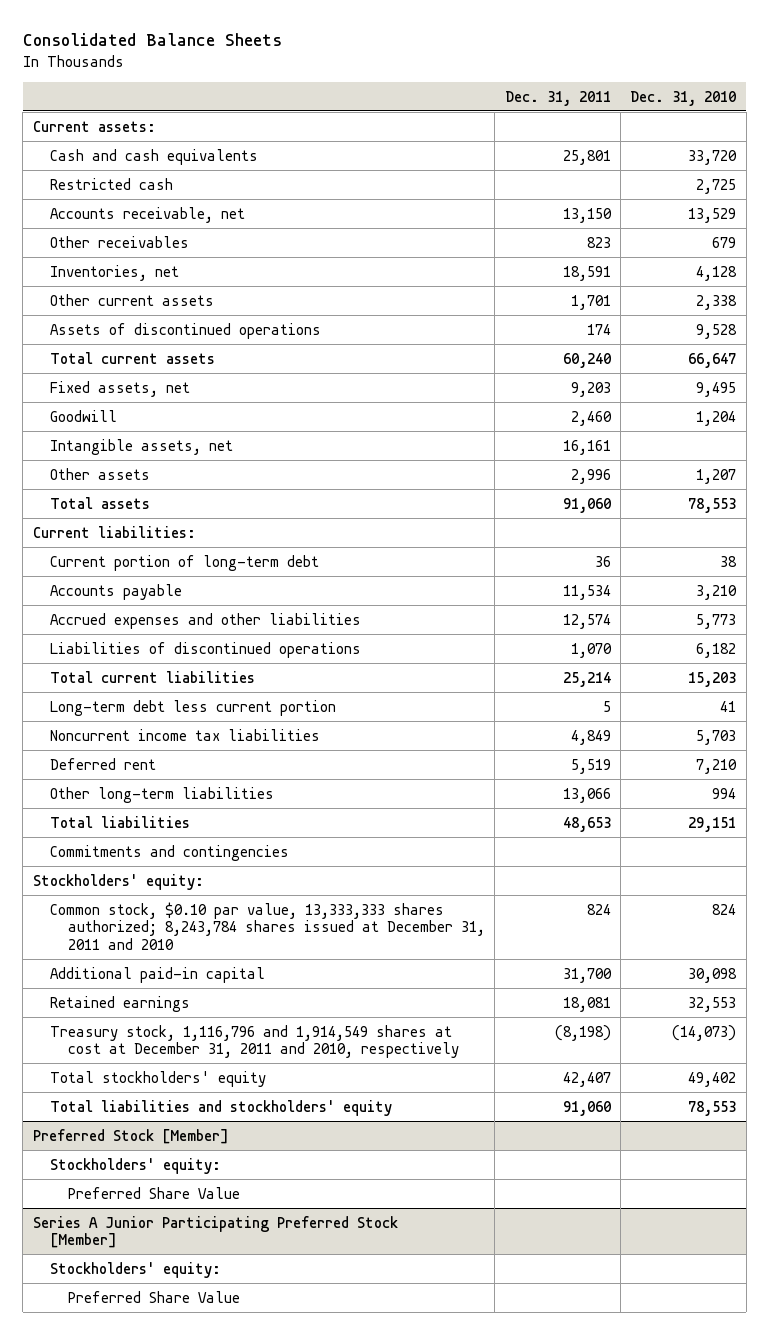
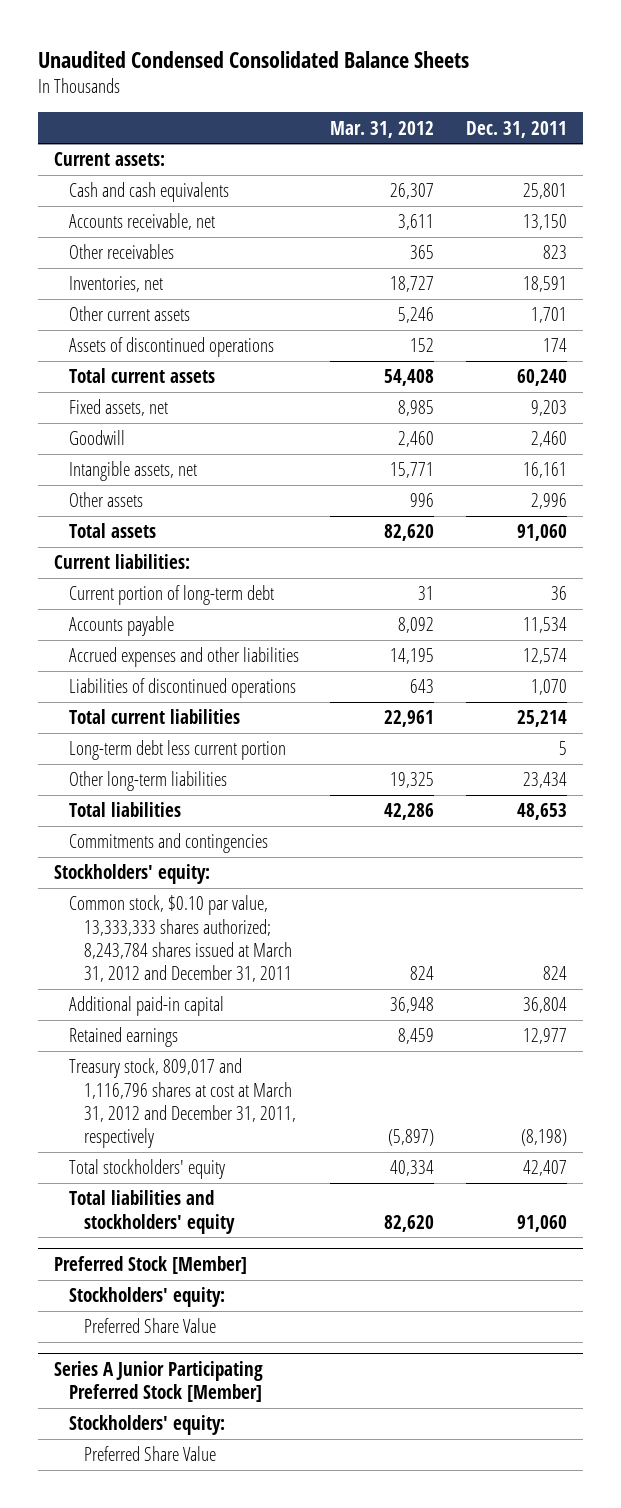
[22,33,282,47] Consolidated Balance Sheets -> [38,50,470,68] Unaudited Condensed Consolidated Balance Sheets
[630,90,737,106] Dec. 31, 2010 -> none
none -> [330,120,435,138] Mar. 31, 2012
[50,177,174,190] Restricted cash -> none
[50,728,321,741] Noncurrent income tax liabilities -> none
[50,757,157,770] Deferred rent -> none
[562,787,611,803] 13,066 -> [522,772,567,789] 23,434
[50,901,486,950] Common stock, $0.10 par value, 13,333,333 shares authorized; 8,243,784 shares issued at December 31, 2011 and 2010 -> [68,895,292,983] Common stock, $0.10 par value, 13,333,333 shares authorized; 8,243,784 shares issued at March 31, 2012 and December 31, 2011
[562,967,612,983] 31,700 -> [522,997,567,1014] 36,804
[562,996,611,1012] 18,081 -> [522,1028,567,1045] 12,977
[50,1024,460,1059] Treasury stock, 1,116,796 and 1,914,549 shares at cost at December 31, 2011 and 2010, respectively -> [68,1058,296,1149] Treasury stock, 809,017 and 1,116,796 shares at cost at March 31, 2012 and December 31, 2011, respectively

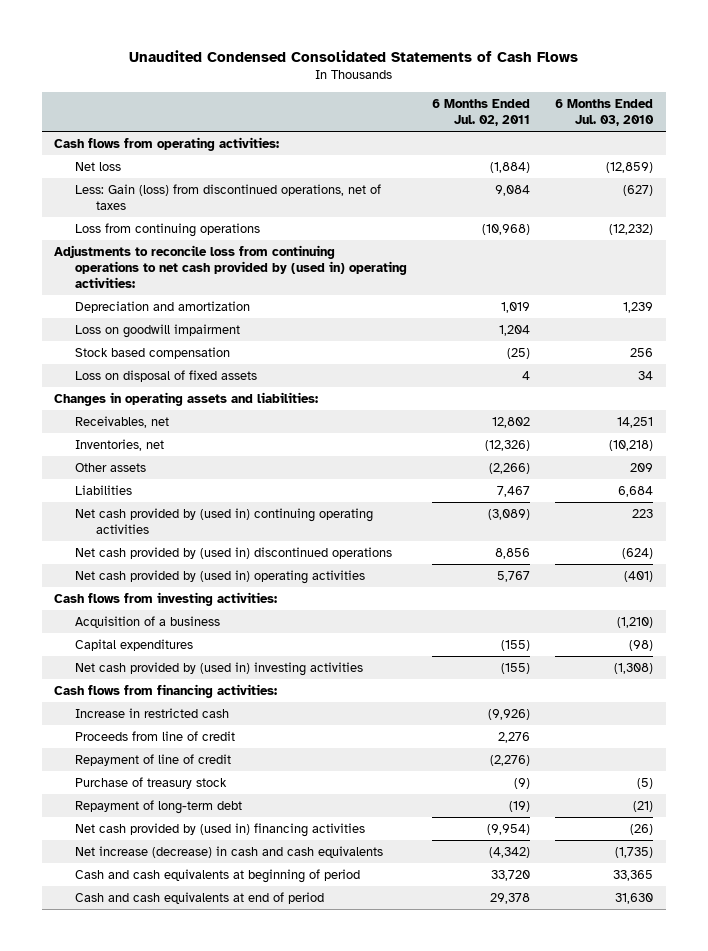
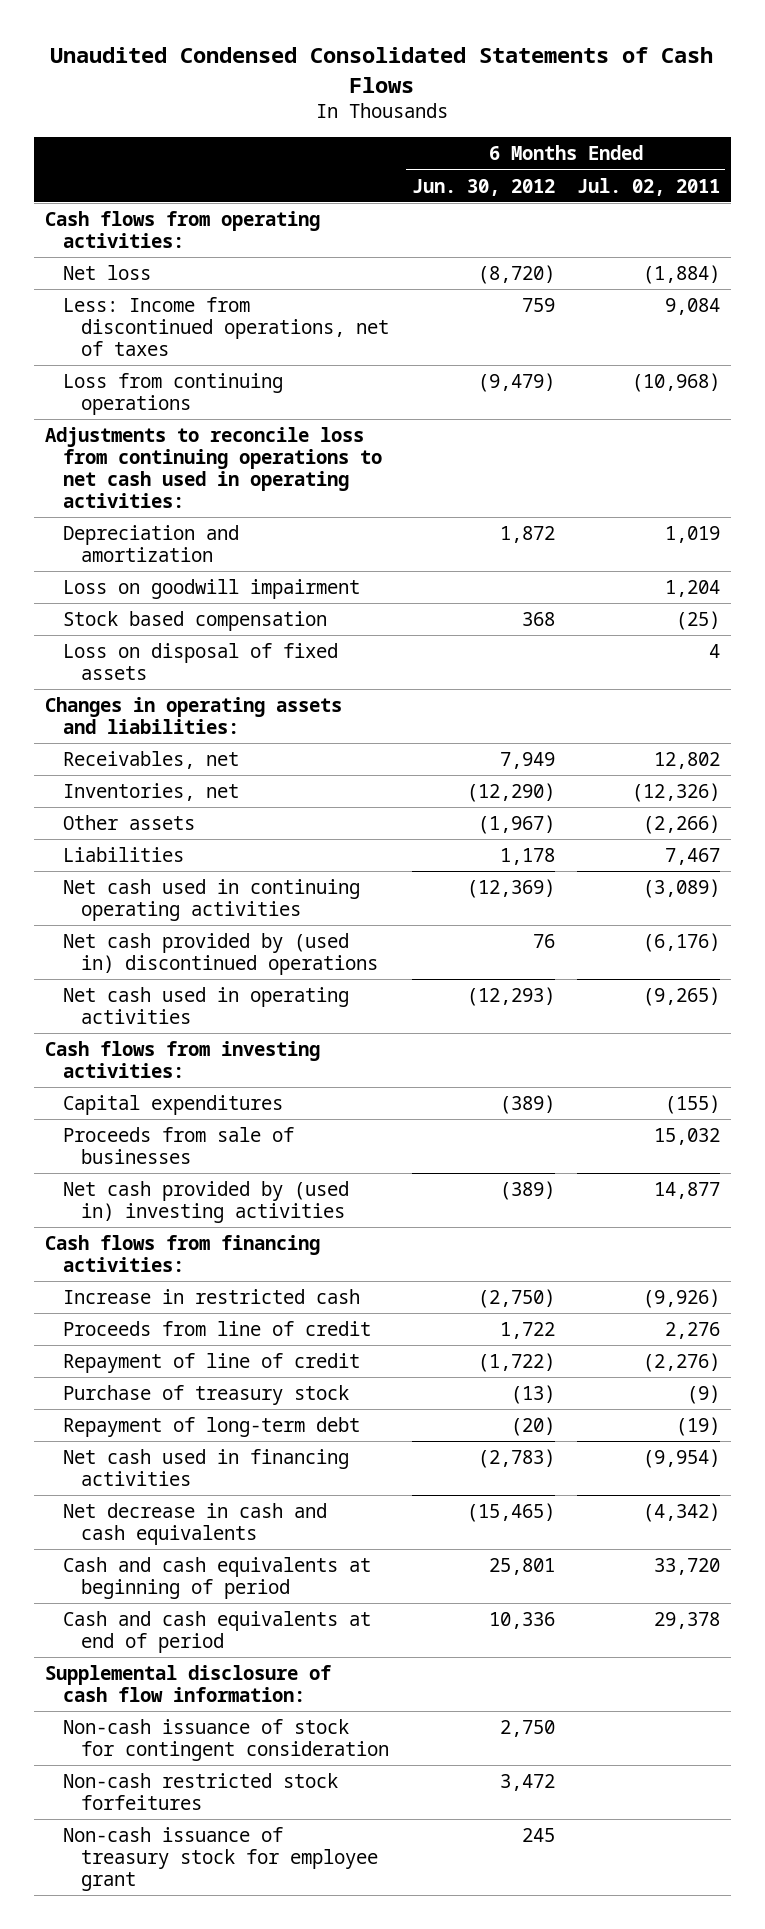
[555,99,655,127] 6 Months Ended Jul. 03, 2010 -> none
none -> [411,178,555,196] Jun. 30, 2012
[75,183,382,210] Less: Gain (loss) from discontinued operations, net of taxes -> [63,296,390,357] Less: Income from discontinued operations, net of taxes
[54,244,408,288] Adjustments to reconcile loss from continuing operations to net cash provided by (used in) operating activities: -> [45,426,383,509] Adjustments to reconcile loss from continuing operations to net cash used in operating activities:
[75,507,374,534] Net cash provided by (used in) continuing operating activities -> [63,878,361,922] Net cash used in continuing operating activities
[495,547,531,559] 8,856 -> [642,932,720,952] (6,176)
[75,569,366,584] Net cash provided by (used in) operating activities -> [63,986,350,1025] Net cash used in operating activities
[497,570,531,582] 5,767 -> [642,986,720,1006] (9,265)
[75,615,221,628] Acquisition of a business -> none
none -> [63,1126,295,1165] Proceeds from sale of businesses
[501,662,531,674] (155) -> [653,1181,720,1199] 14,877
[75,822,366,837] Net cash provided by (used in) financing activities -> [63,1448,350,1487] Net cash used in financing activities
[75,845,384,858] Net increase (decrease) in cash and cash equivalents -> [63,1502,328,1546] Net decrease in cash and cash equivalents
none -> [45,1664,333,1703] Supplemental disclosure of cash flow information:
none -> [63,1718,390,1762] Non-cash issuance of stock for contingent consideration
none -> [63,1772,339,1811] Non-cash restricted stock forfeitures
none -> [63,1826,379,1892] Non-cash issuance of treasury stock for employee grant

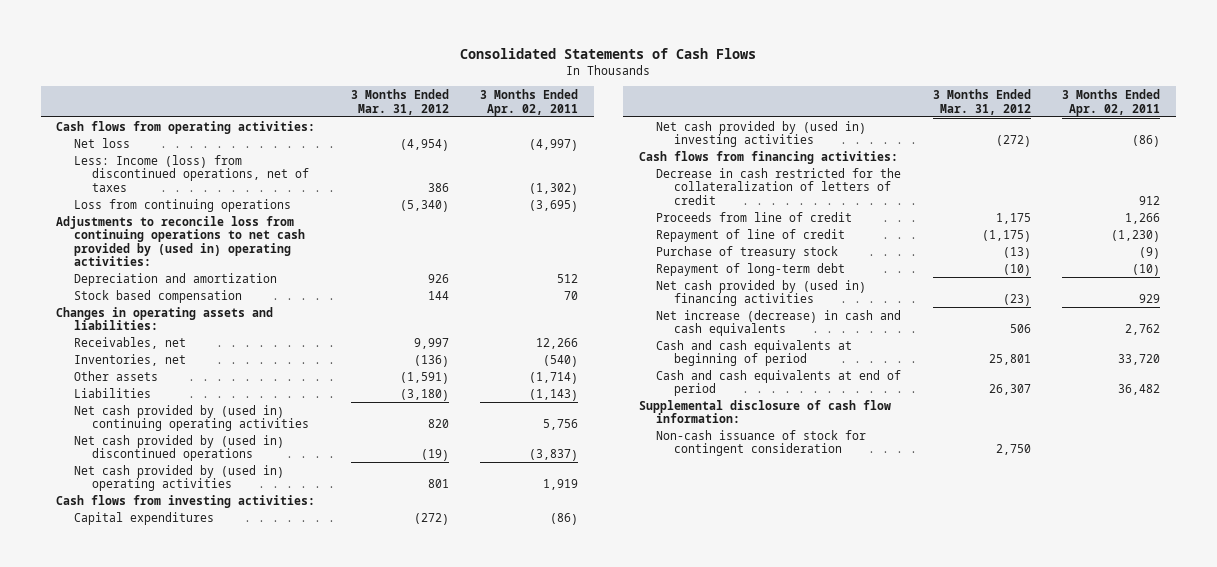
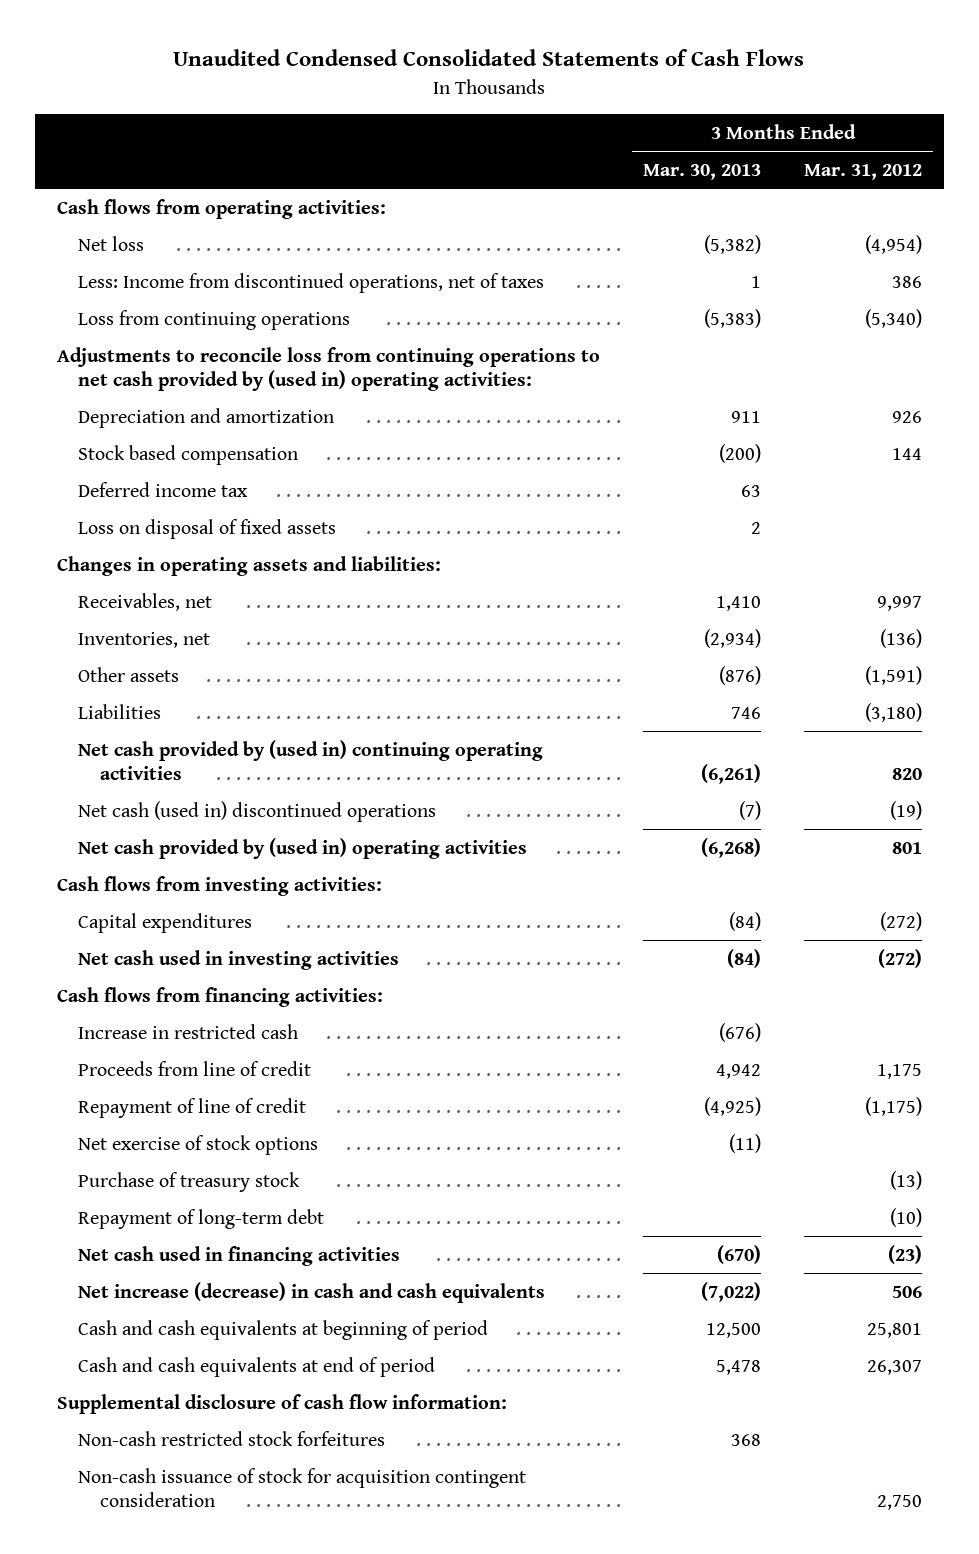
[460,47,757,59] Consolidated Statements of Cash Flows -> [173,49,805,67] Unaudited Condensed Consolidated Statements of Cash Flows
[479,89,578,116] 3 Months Ended Apr. 02, 2011 -> none
none -> [642,163,761,180] Mar. 30, 2013
[74,154,309,192] Less: Income (loss) from discontinued operations, net of taxes -> [78,272,545,293] Less: Income from discontinued operations, net of taxes
none -> [78,481,249,497] Deferred income tax
none -> [78,518,337,539] Loss on disposal of fixed assets
[74,434,285,462] Net cash provided by (used in) discontinued operations -> [78,800,437,822] Net cash (used in) discontinued operations
[656,120,867,148] Net cash provided by (used in) investing activities -> [78,949,400,970] Net cash used in investing activities
[656,167,902,205] Decrease in cash restricted for the collateralization of letters of credit -> [78,1023,299,1039] Increase in restricted cash
none -> [78,1134,319,1155] Net exercise of stock options
[656,279,867,307] Net cash provided by (used in) financing activities -> [78,1245,401,1266] Net cash used in financing activities
none -> [78,1430,386,1446] Non-cash restricted stock forfeitures
[656,429,867,457] Non-cash issuance of stock for contingent consideration -> [78,1467,527,1507] Non-cash issuance of stock for acquisition contingent consideration

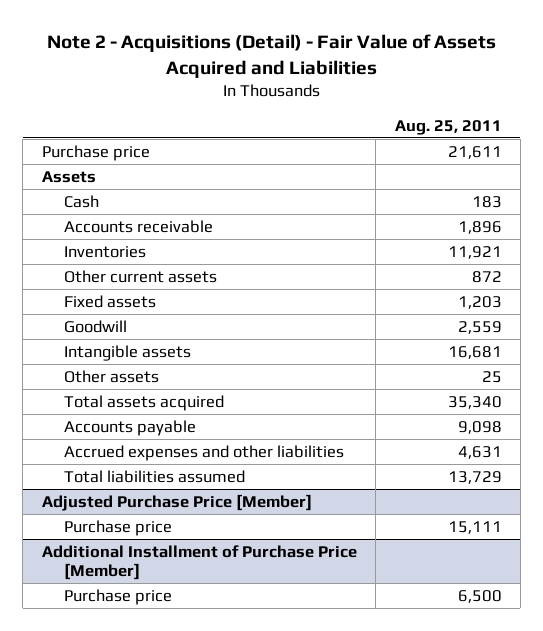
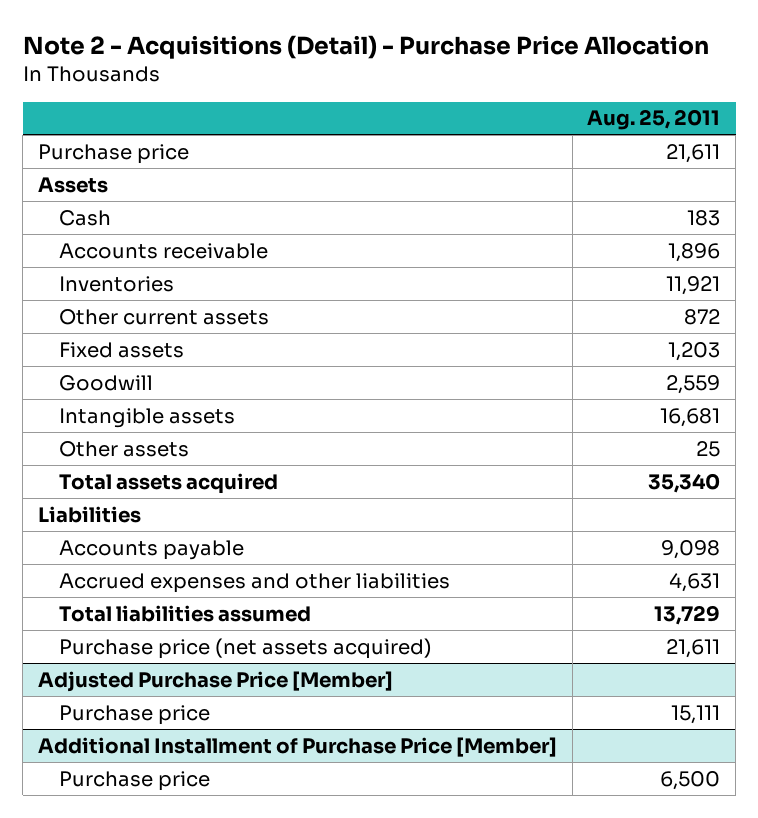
[46,34,496,78] Note 2 - Acquisitions (Detail) - Fair Value of Assets Acquired and Liabilities -> [22,34,709,59] Note 2 - Acquisitions (Detail) - Purchase Price Allocation
none -> [37,505,141,523] Liabilities
none -> [58,637,432,659] Purchase price (net assets acquired)

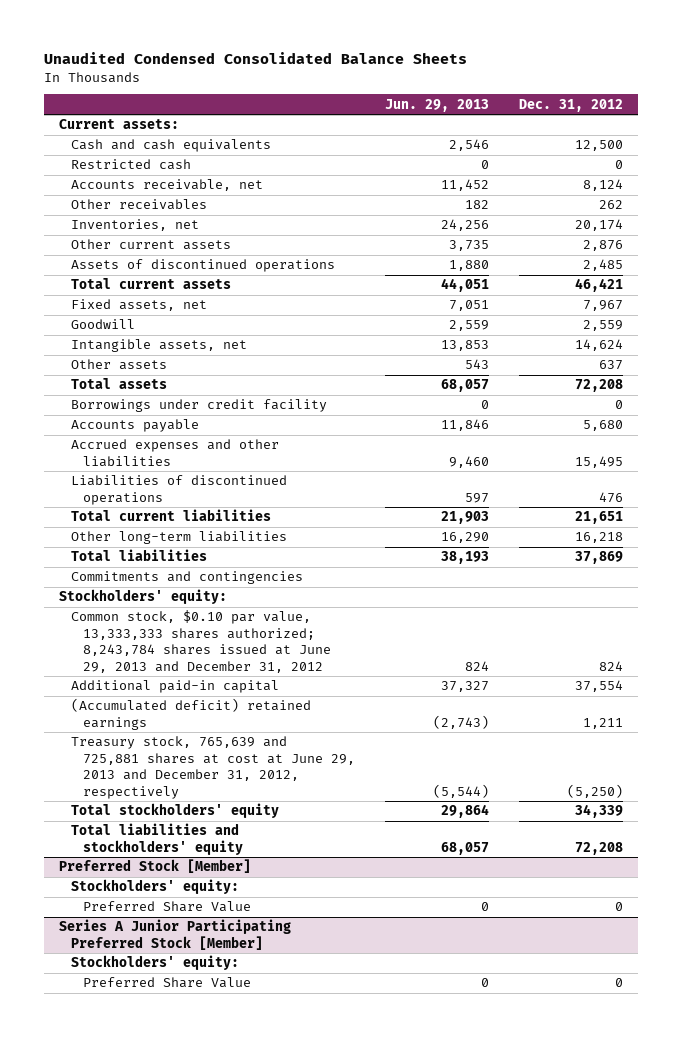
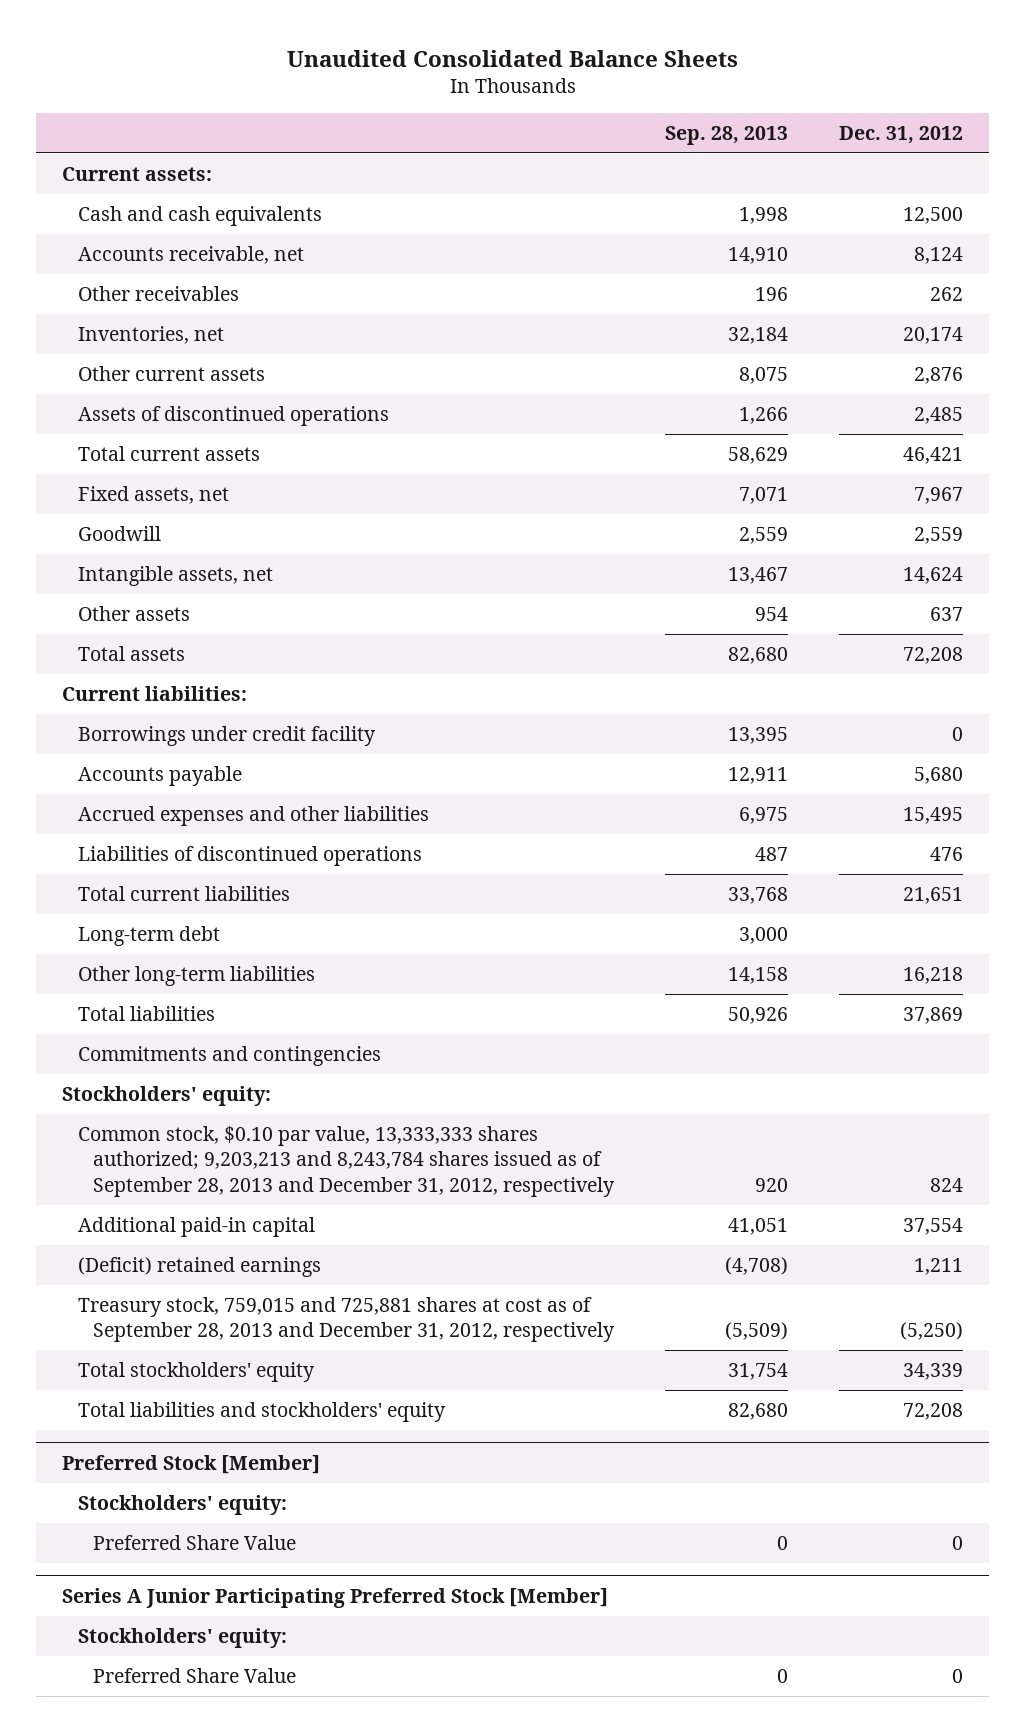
[44,52,468,65] Unaudited Condensed Consolidated Balance Sheets -> [286,49,738,67] Unaudited Consolidated Balance Sheets
[385,98,490,112] Jun. 29, 2013 -> none
none -> [665,125,789,145] Sep. 28, 2013
[71,159,192,171] Restricted cash -> none
none -> [61,685,247,701] Current liabilities:
none -> [77,925,220,946] Long-term debt
[71,610,332,673] Common stock, $0.10 par value, 13,333,333 shares authorized; 8,243,784 shares issued at June 29, 2013 and December 31, 2012 -> [77,1125,616,1197] Common stock, $0.10 par value, 13,333,333 shares authorized; 9,203,213 and 8,243,784 shares issued as of September 28, 2013 and December 31, 2012, respectively
[71,698,312,730] (Accumulated deficit) retained earnings -> [77,1256,321,1277] (Deficit) retained earnings
[71,736,356,799] Treasury stock, 765,639 and 725,881 shares at cost at June 29, 2013 and December 31, 2012, respectively -> [77,1296,616,1343] Treasury stock, 759,015 and 725,881 shares at cost as of September 28, 2013 and December 31, 2012, respectively

